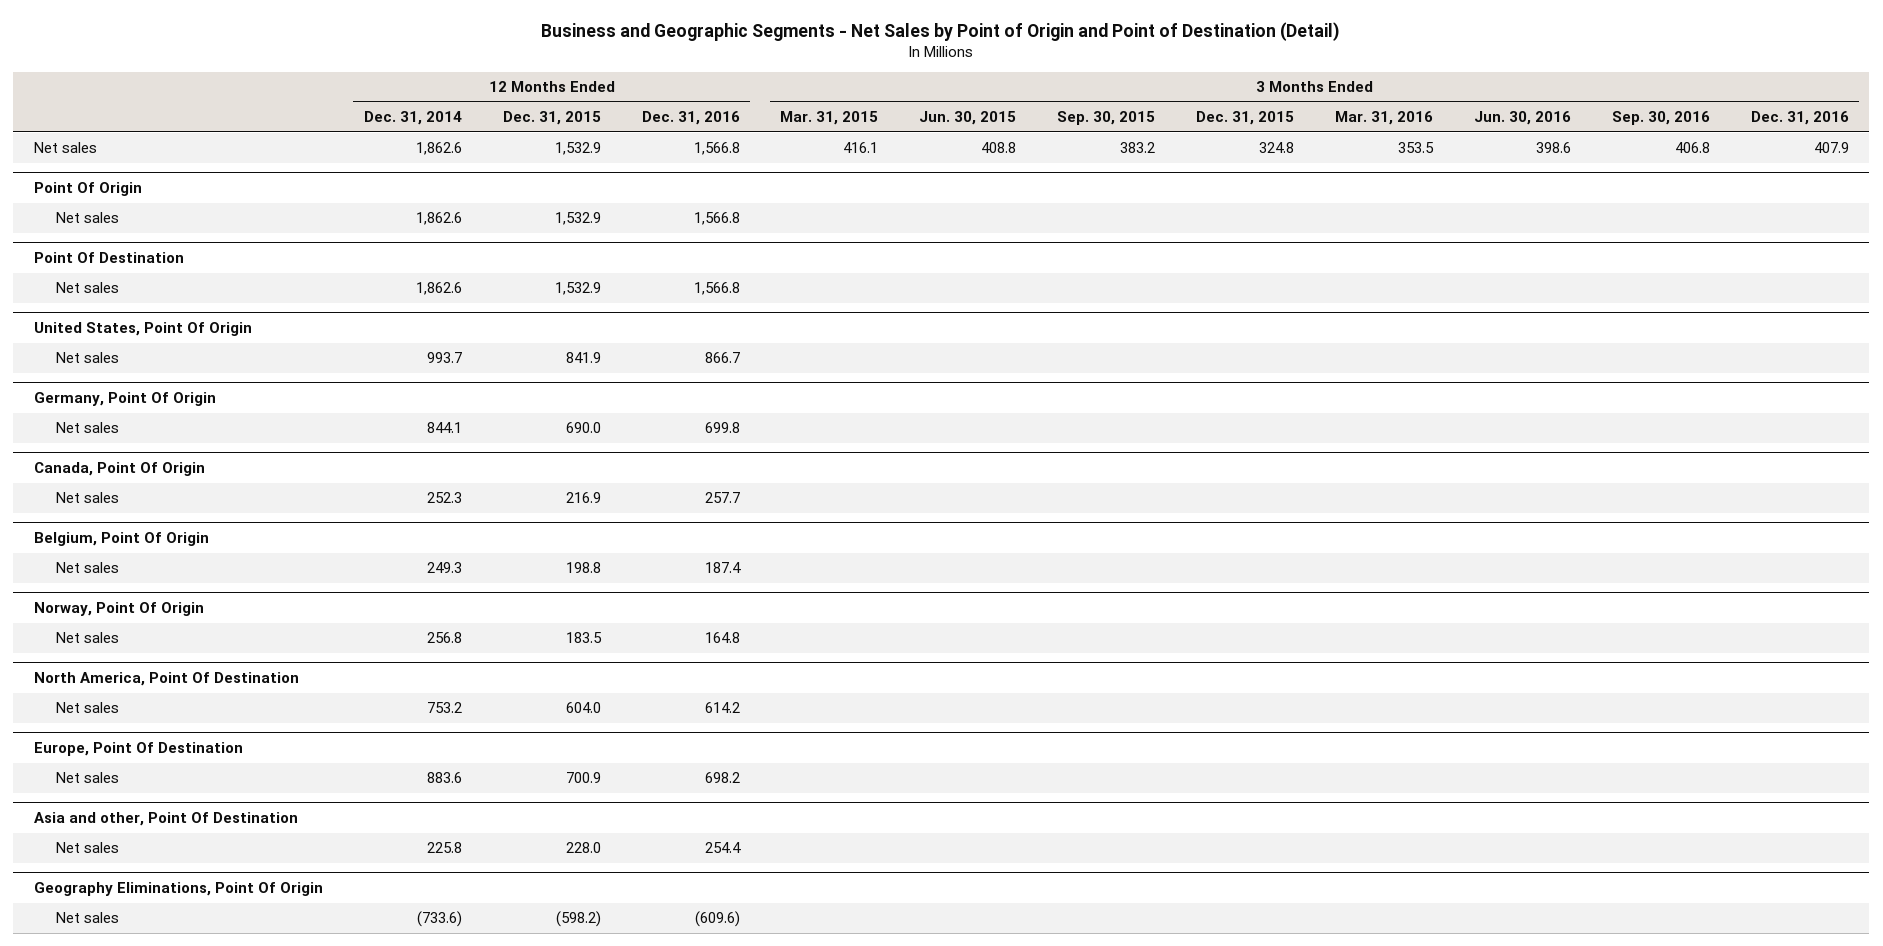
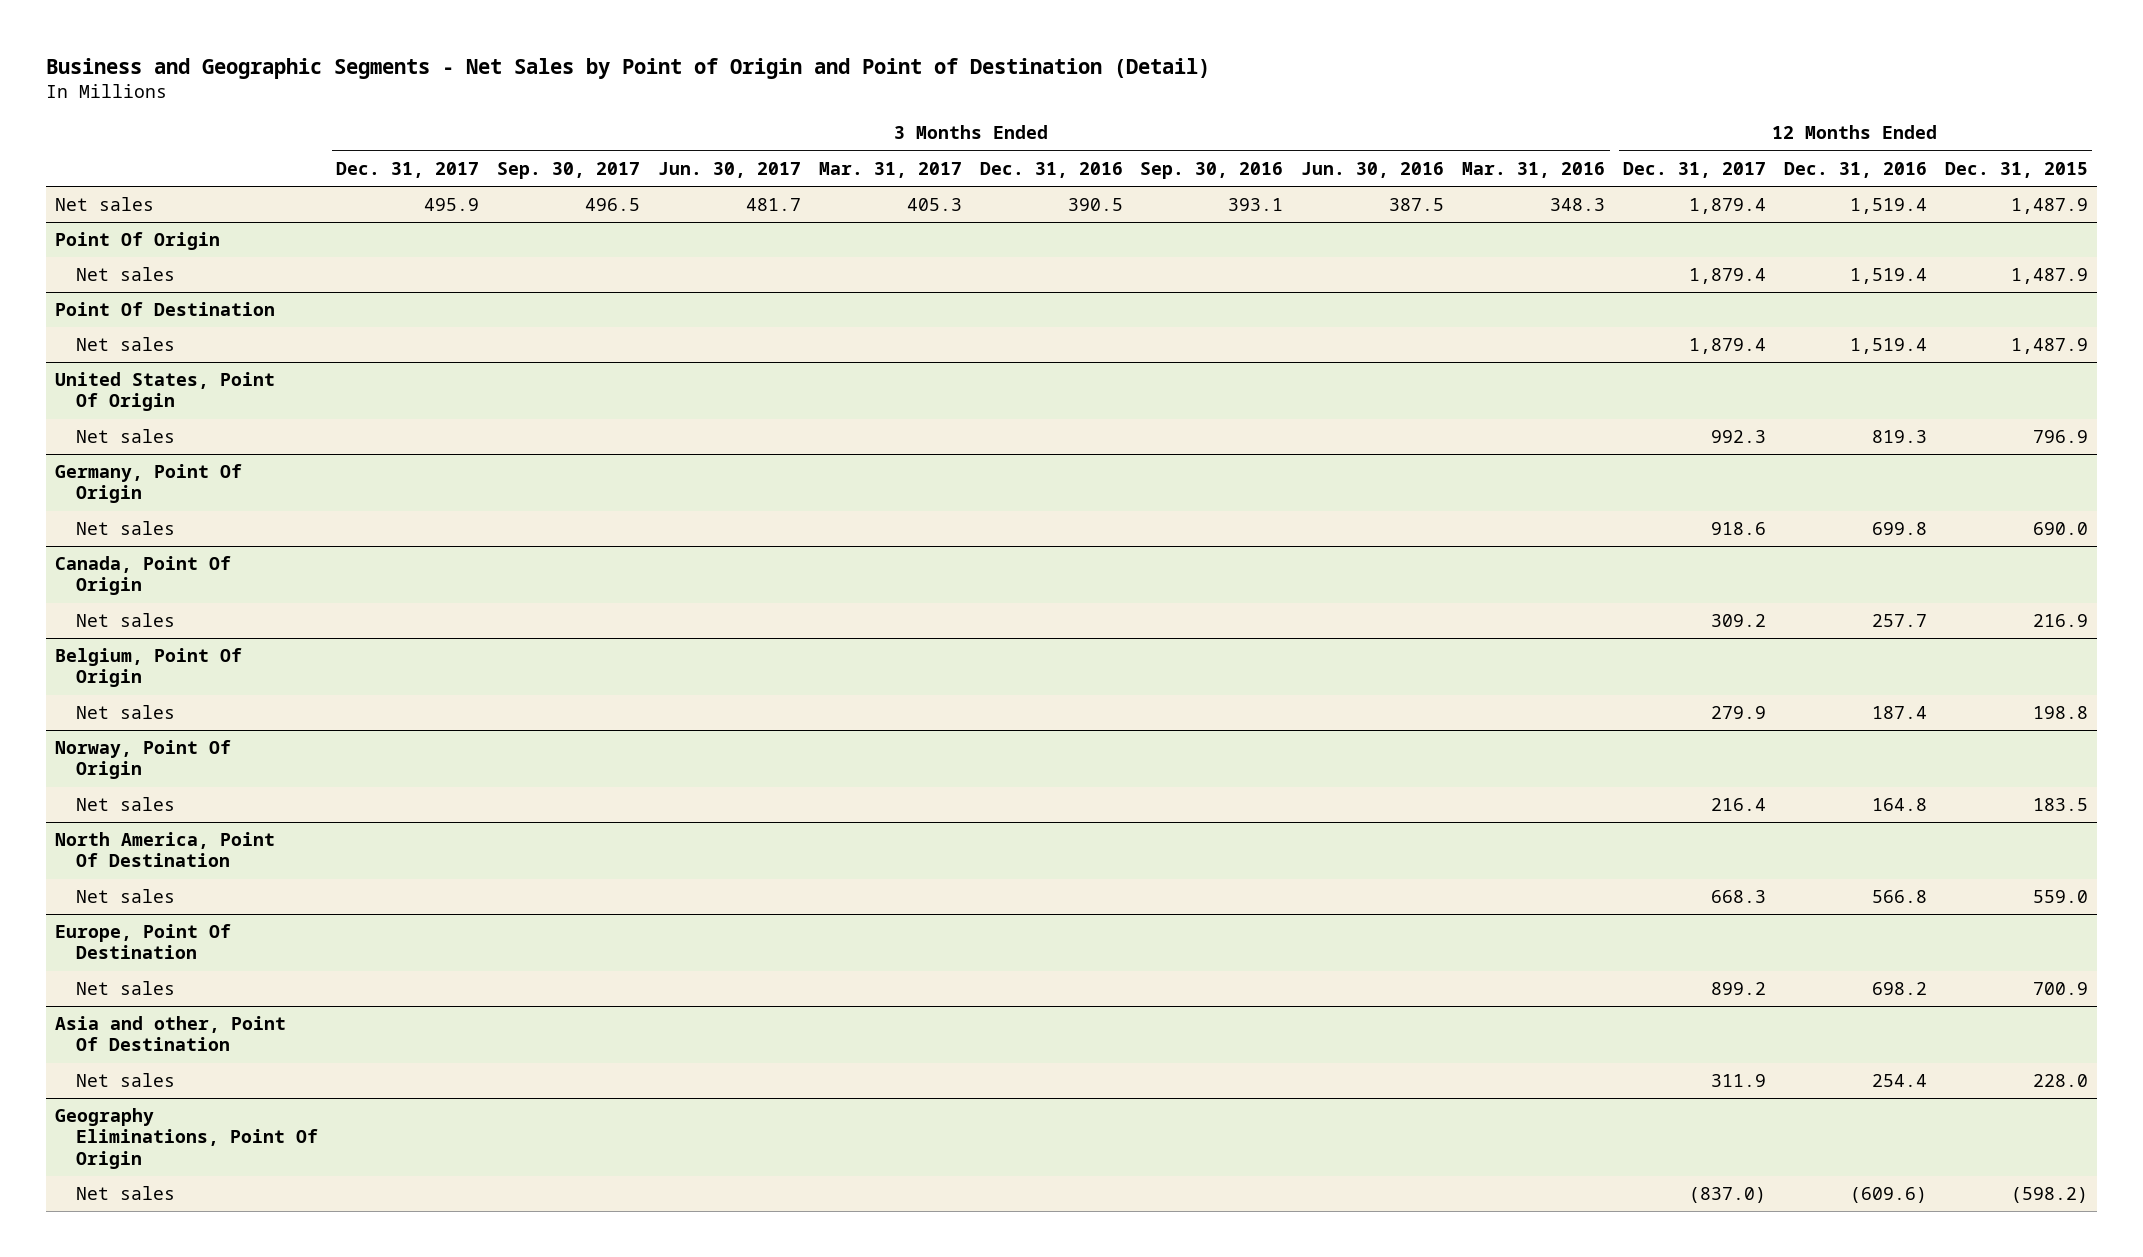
[363,111,462,126] Dec. 31, 2014 -> none
[780,111,879,126] Mar. 31, 2015 -> none
[919,111,1017,126] Jun. 30, 2015 -> none
[1057,111,1156,126] Sep. 30, 2015 -> none
[1196,111,1295,126] Dec. 31, 2015 -> none
none -> [336,161,480,178] Dec. 31, 2017
none -> [496,161,640,179] Sep. 30, 2017
none -> [657,161,801,178] Jun. 30, 2017
none -> [818,161,962,178] Mar. 31, 2017
none -> [1623,161,1767,178] Dec. 31, 2017
[554,142,601,156] 1,532.9 -> [2010,198,2088,215] 1,487.9
[693,142,740,156] 1,566.8 -> [1849,198,1927,215] 1,519.4
[1398,142,1435,154] 353.5 -> [1550,198,1606,212] 348.3
[1536,142,1572,154] 398.6 -> [1389,198,1445,212] 387.5
[1675,142,1711,154] 406.8 -> [1228,198,1284,212] 393.1
[1814,142,1850,154] 407.9 -> [1067,198,1123,212] 390.5
[554,212,601,226] 1,532.9 -> [2010,268,2088,285] 1,487.9
[693,212,740,226] 1,566.8 -> [1849,268,1927,285] 1,519.4
[554,282,601,296] 1,532.9 -> [2010,338,2088,355] 1,487.9
[693,282,740,296] 1,566.8 -> [1849,338,1927,355] 1,519.4
[565,352,601,364] 841.9 -> [2032,430,2088,444] 796.9
[704,352,740,364] 866.7 -> [1871,430,1927,444] 819.3
[565,702,601,714] 604.0 -> [2032,890,2088,904] 559.0
[704,702,740,714] 614.2 -> [1871,890,1927,904] 566.8

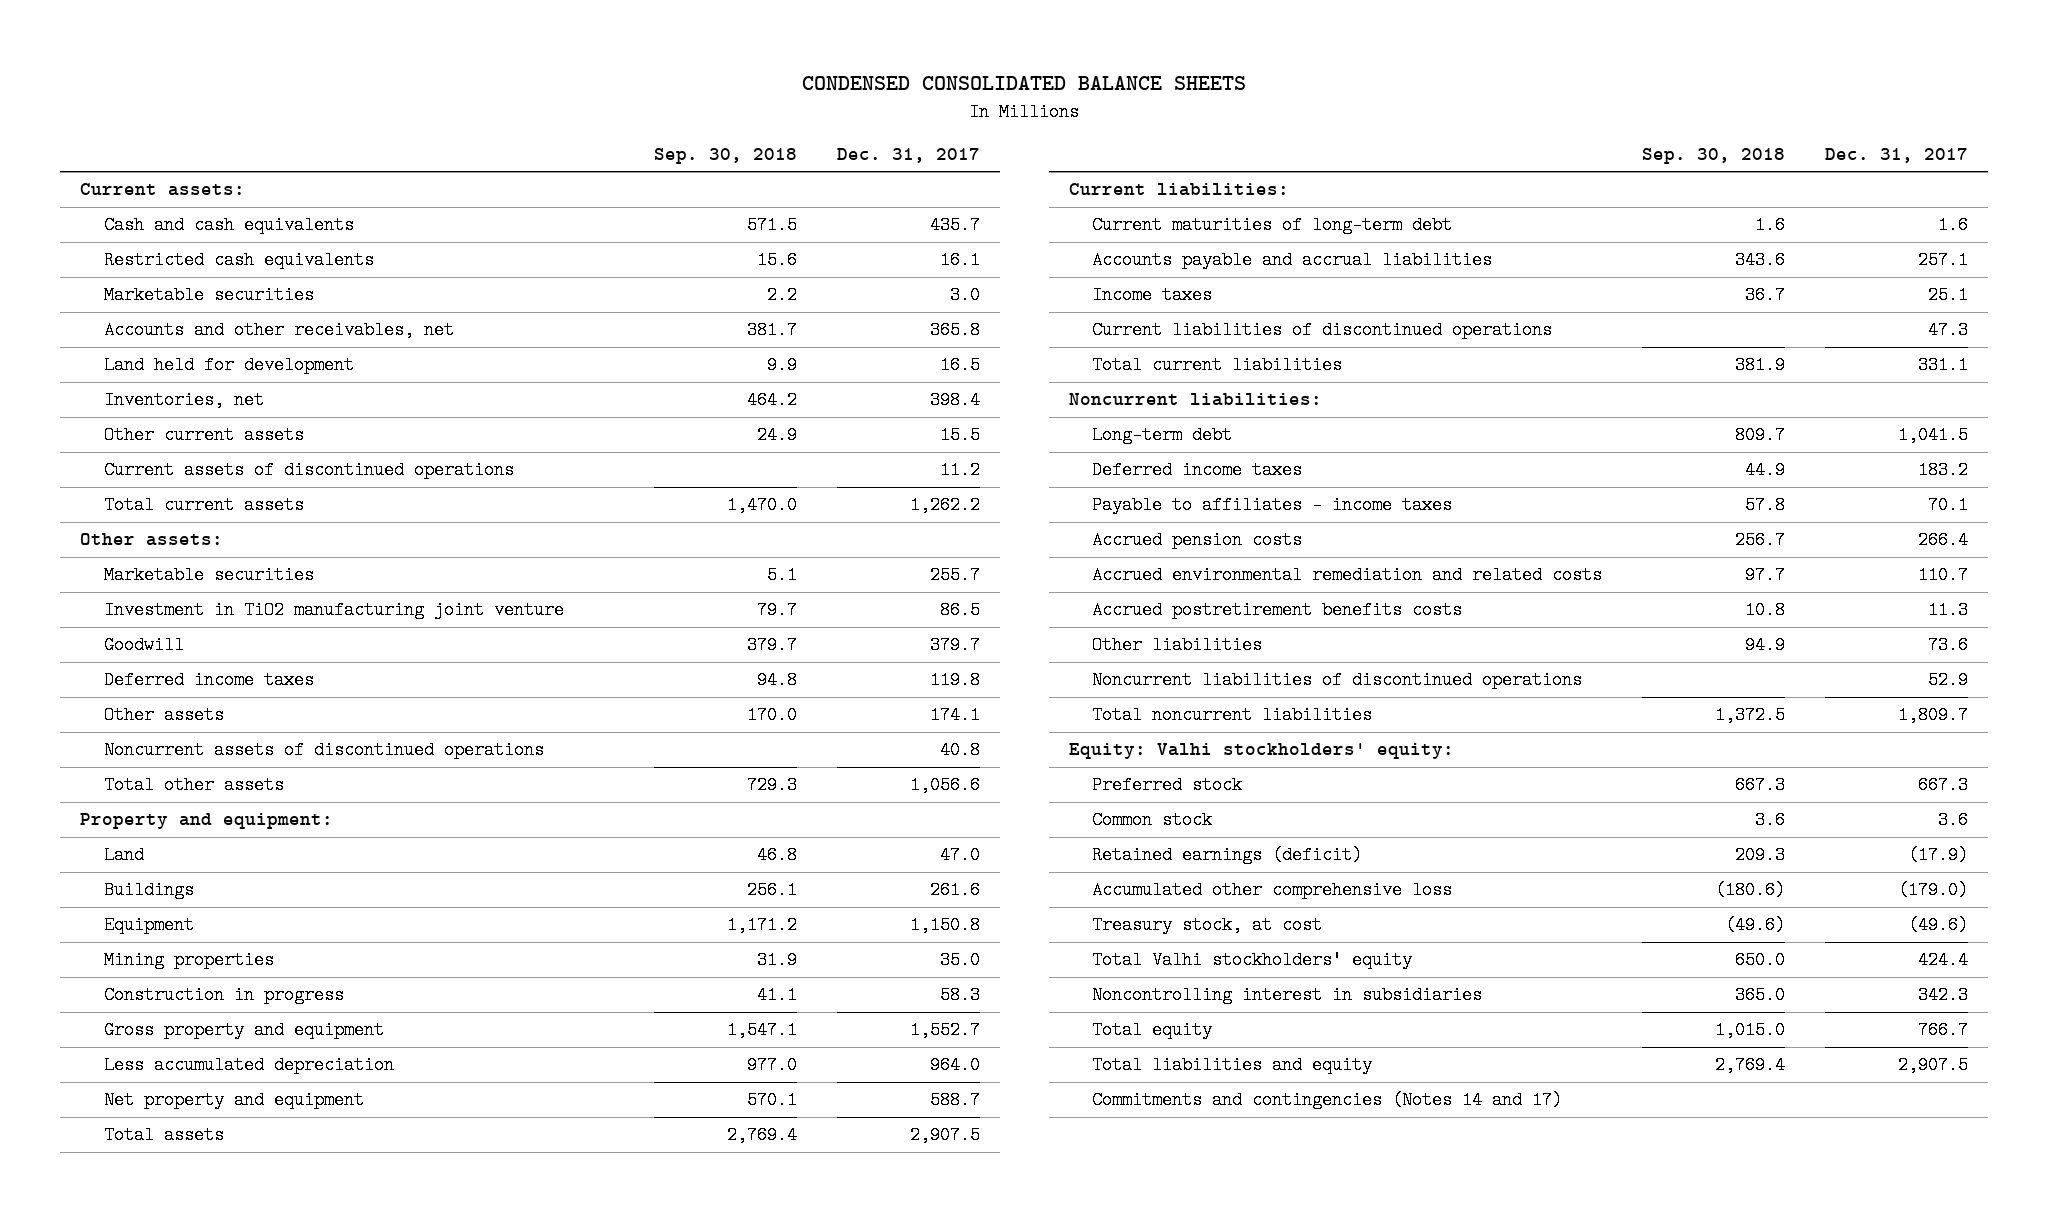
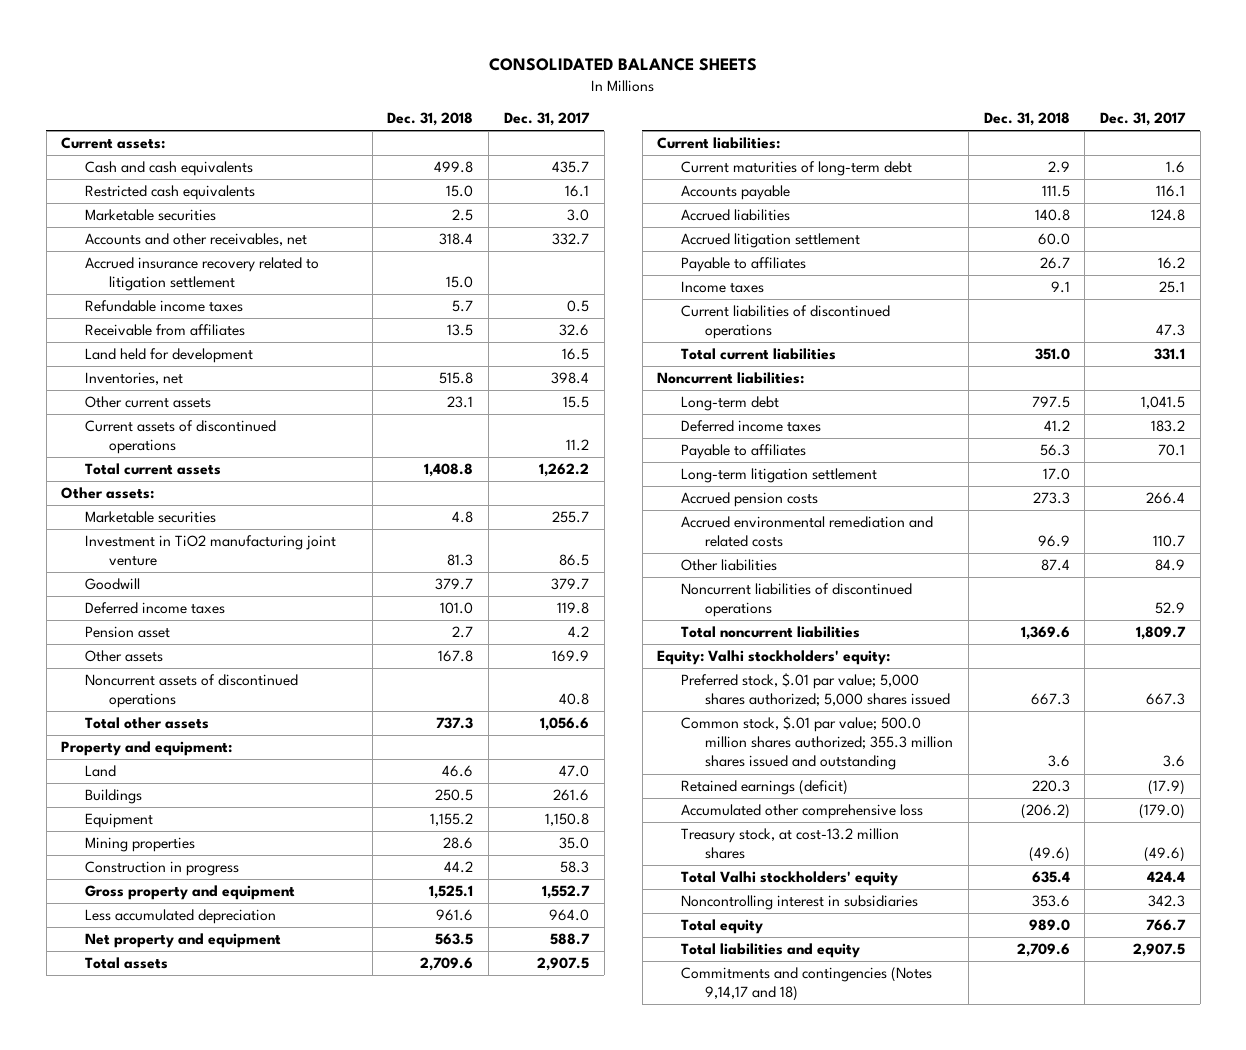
[802,76,1247,91] CONDENSED CONSOLIDATED BALANCE SHEETS -> [489,57,758,71] CONSOLIDATED BALANCE SHEETS
[653,147,797,164] Sep. 30, 2018 -> none
none -> [387,112,474,127] Dec. 31, 2018
[929,321,980,340] 365.8 -> [551,233,589,246] 332.7
none -> [85,257,320,292] Accrued insurance recovery related to litigation settlement
none -> [85,300,244,313] Refundable income taxes
none -> [85,324,246,337] Receivable from affiliates
none -> [85,626,171,639] Pension asset
[929,706,980,725] 174.1 -> [551,650,589,663] 169.9
[1092,251,1493,270] Accounts payable and accrual liabilities -> none
none -> [681,185,791,201] Accounts payable
none -> [681,209,791,222] Accrued liabilities
none -> [681,233,861,249] Accrued litigation settlement
none -> [681,257,807,273] Payable to affiliates
[1092,496,1453,515] Payable to affiliates - income taxes -> [681,444,807,460] Payable to affiliates
none -> [681,468,878,484] Long-term litigation settlement
[1092,601,1463,620] Accrued postretirement benefits costs -> none
[1928,636,1969,655] 73.6 -> [1154,559,1185,572] 84.9
[1092,776,1243,795] Preferred stock -> [681,673,951,707] Preferred stock, $.01 par value; 5,000 shares authorized; 5,000 shares issued
[1092,811,1213,830] Common stock -> [681,716,954,771] Common stock, $.01 par value; 500.0 million shares authorized; 355.3 million shares issued and outstanding
[1092,916,1323,935] Treasury stock, at cost -> [681,828,900,860] Treasury stock, at cost-13.2 million shares
[1092,1091,1563,1110] Commitments and contingencies (Notes 14 and 17) -> [681,967,933,1002] Commitments and contingencies (Notes 9,14,17 and 18)

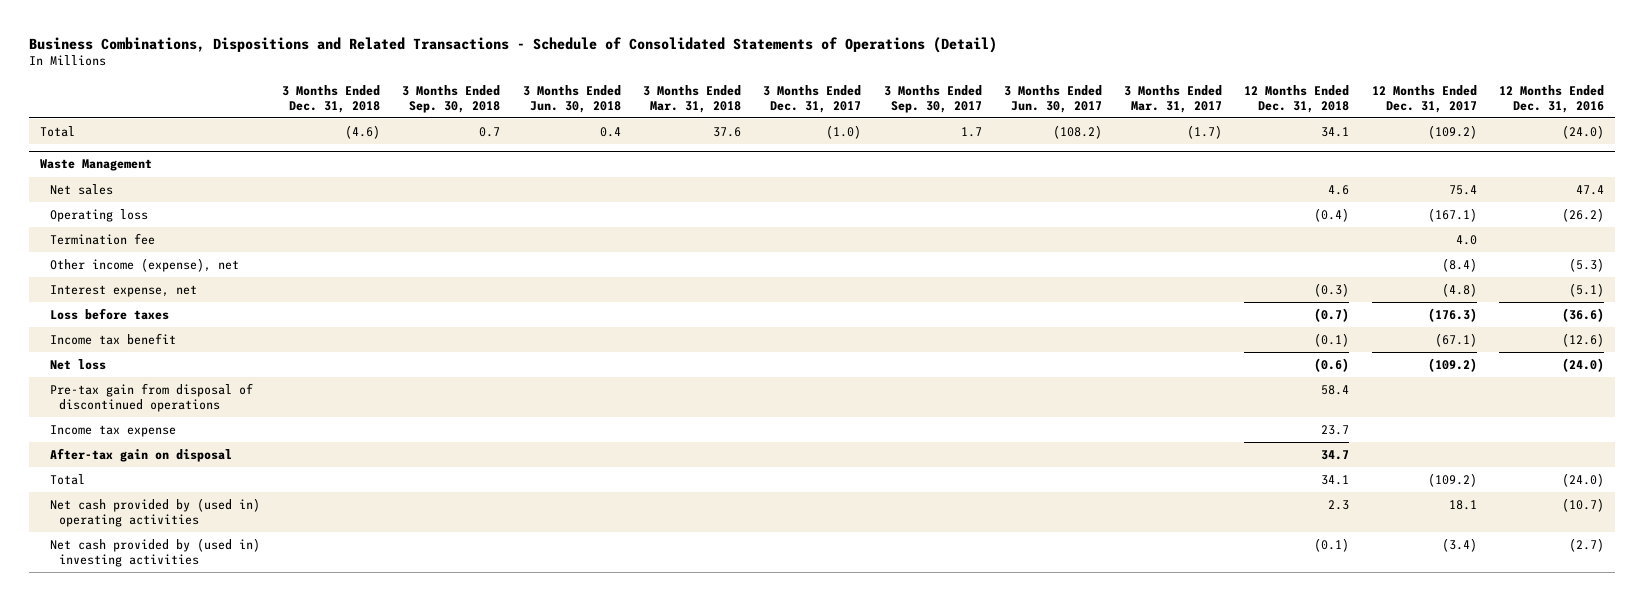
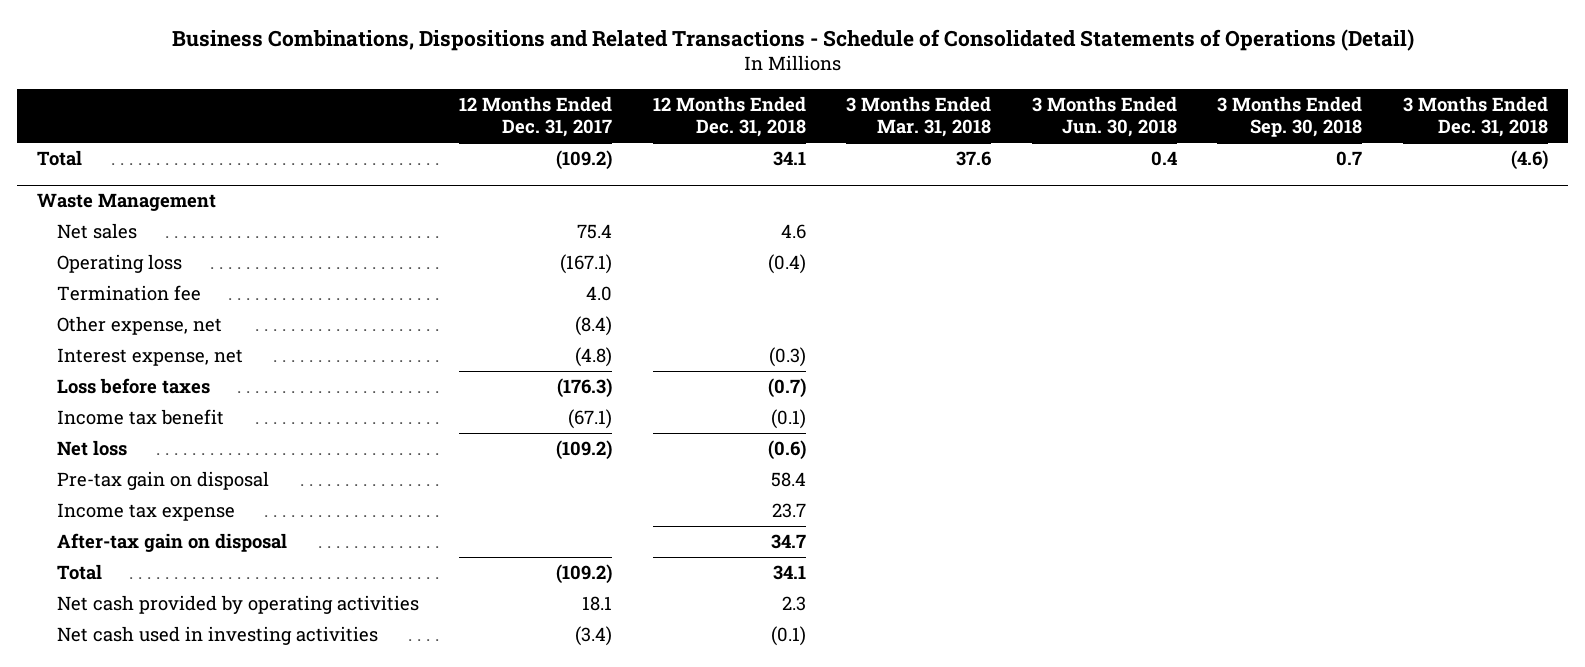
[763,84,862,113] 3 Months Ended Dec. 31, 2017 -> none
[883,84,982,113] 3 Months Ended Sep. 30, 2017 -> none
[1003,84,1102,113] 3 Months Ended Jun. 30, 2017 -> none
[1124,84,1223,113] 3 Months Ended Mar. 31, 2017 -> none
[1499,84,1605,113] 12 Months Ended Dec. 31, 2016 -> none
[49,257,239,272] Other income (expense), net -> [56,316,222,336] Other expense, net
[49,382,253,413] Pre-tax gain from disposal of discontinued operations -> [56,471,269,491] Pre-tax gain on disposal
[49,497,260,528] Net cash provided by (used in) operating activities -> [56,595,419,615] Net cash provided by operating activities
[49,537,260,568] Net cash provided by (used in) investing activities -> [56,626,378,646] Net cash used in investing activities

